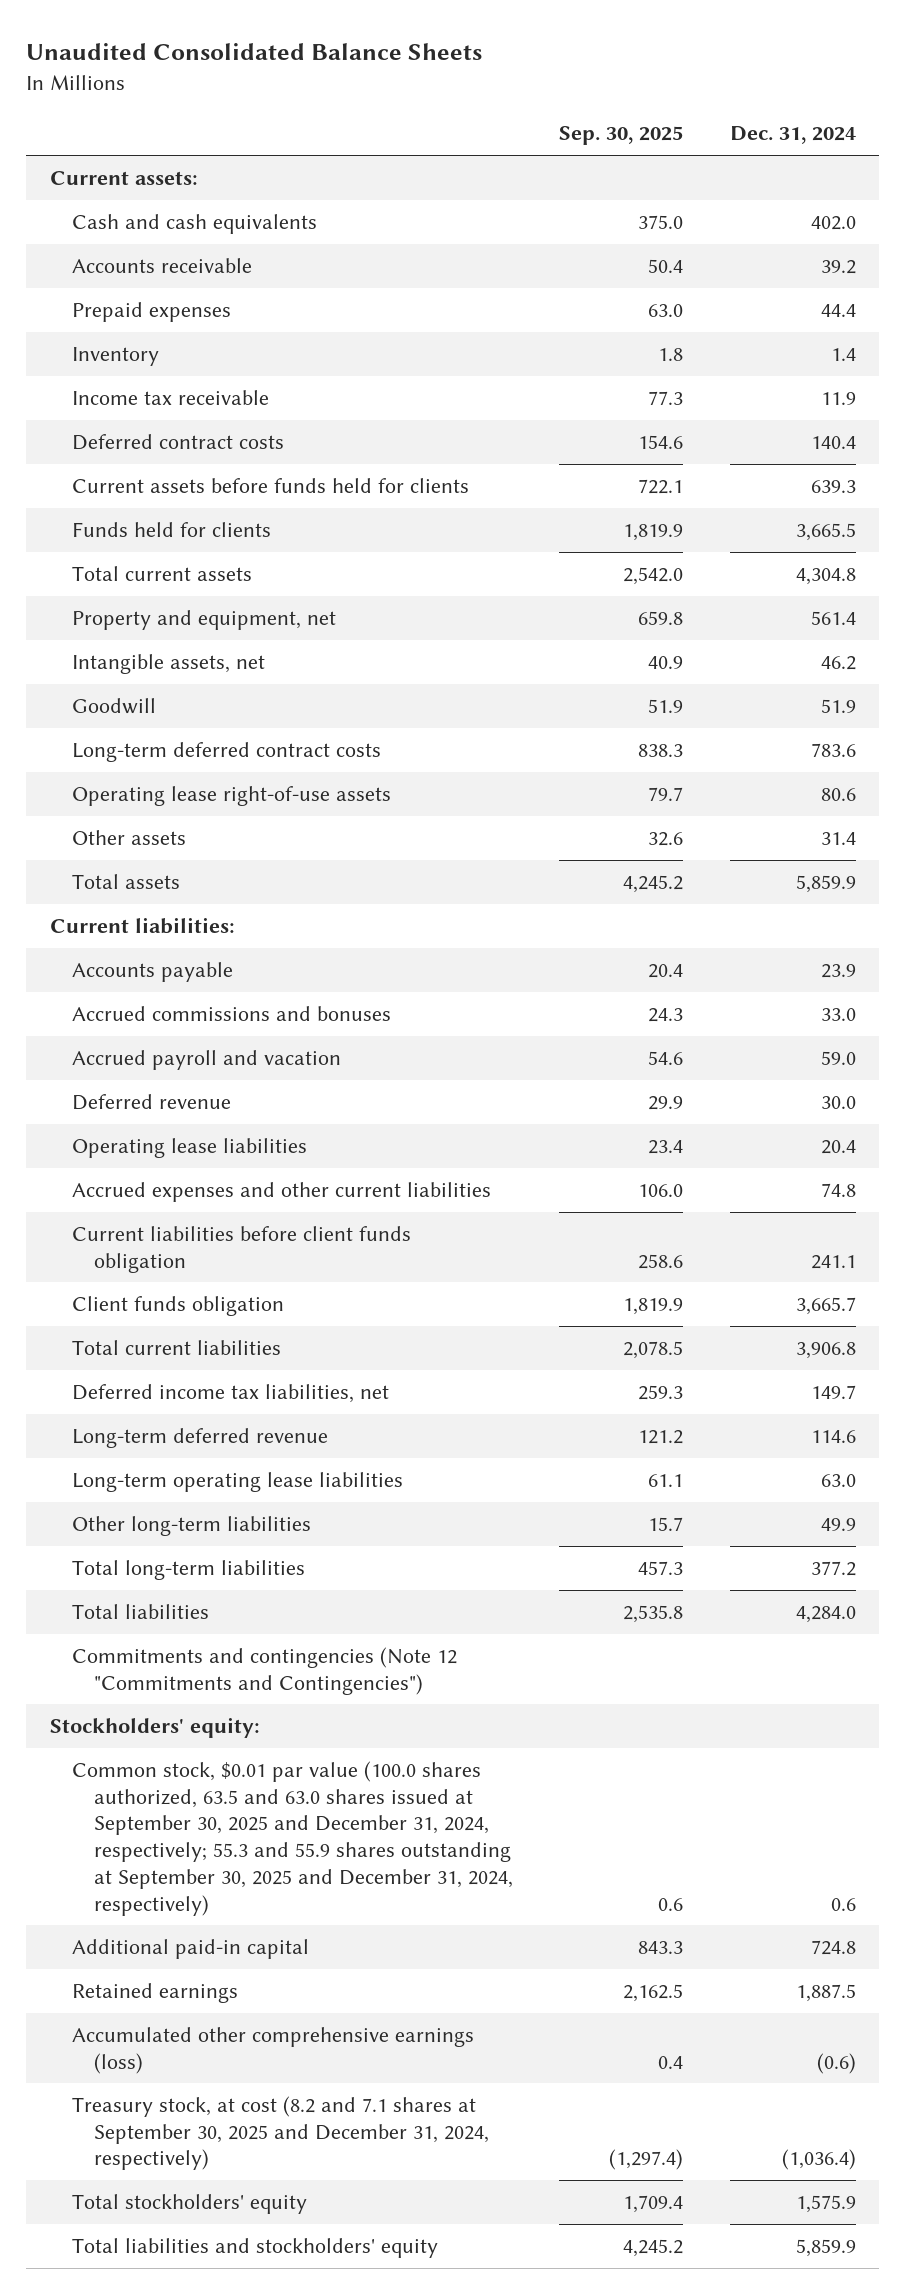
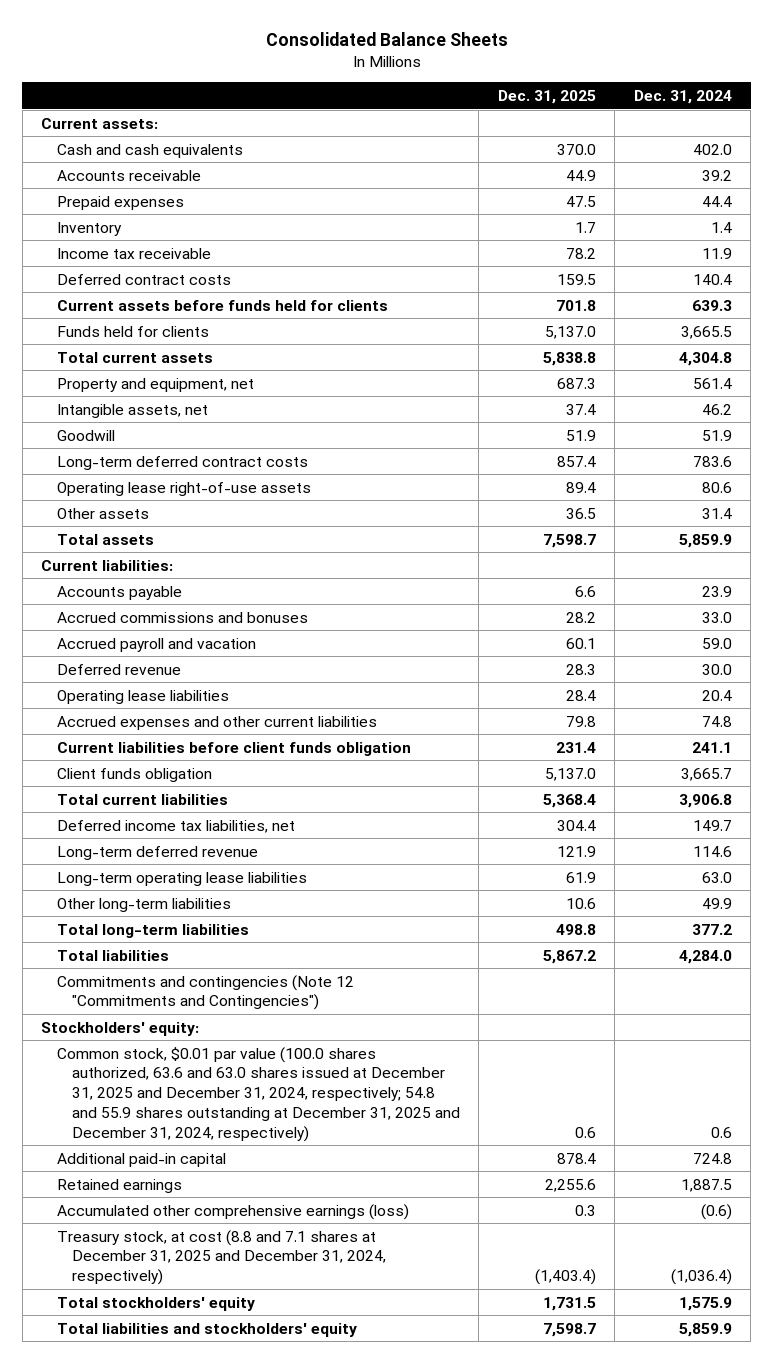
[26,43,483,61] Unaudited Consolidated Balance Sheets -> [265,32,508,47] Consolidated Balance Sheets
[559,126,684,146] Sep. 30, 2025 -> none
none -> [497,90,596,105] Dec. 31, 2025
[71,1760,513,1916] Common stock, $0.01 par value (100.0 shares authorized, 63.5 and 63.0 shares issued at September 30, 2025 and December 31, 2024, respectively; 55.3 and 55.9 shares outstanding at September 30, 2025 and December 31, 2024, respectively) -> [56,1046,460,1142] Common stock, $0.01 par value (100.0 shares authorized, 63.6 and 63.0 shares issued at December 31, 2025 and December 31, 2024, respectively; 54.8 and 55.9 shares outstanding at December 31, 2025 and December 31, 2024, respectively)
[71,2095,489,2171] Treasury stock, at cost (8.2 and 7.1 shares at September 30, 2025 and December 31, 2024, respectively) -> [56,1229,386,1286] Treasury stock, at cost (8.8 and 7.1 shares at December 31, 2025 and December 31, 2024, respectively)

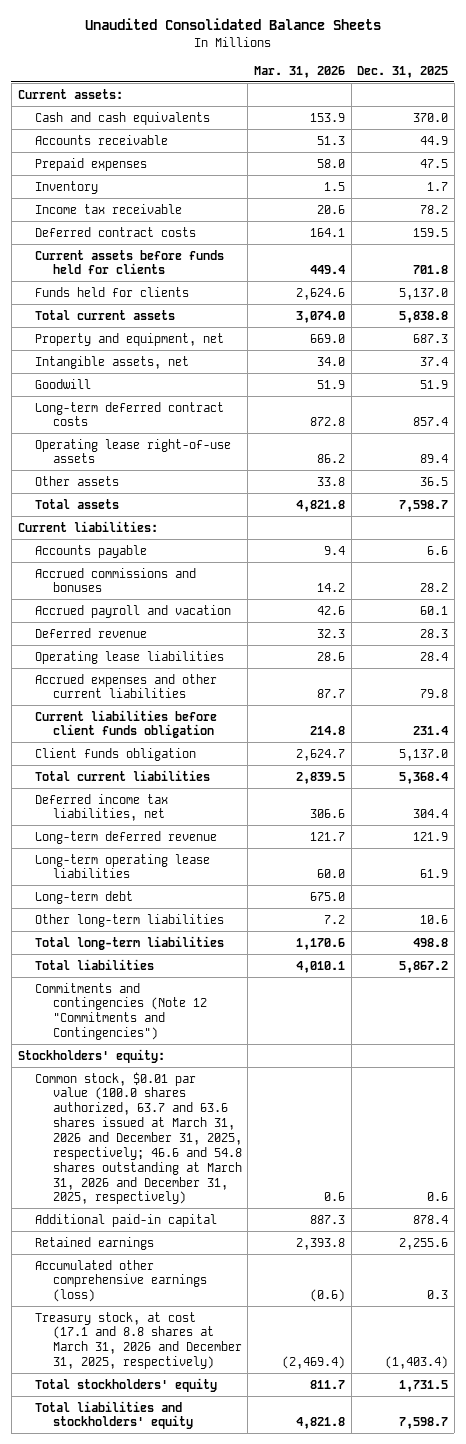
[265,32,508,47] Consolidated Balance Sheets -> [84,18,381,31] Unaudited Consolidated Balance Sheets
[633,90,732,105] Dec. 31, 2024 -> none
none -> [254,65,346,78] Mar. 31, 2026
none -> [35,890,134,904] Long-term debt
[56,1046,460,1142] Common stock, $0.01 par value (100.0 shares authorized, 63.6 and 63.0 shares issued at December 31, 2025 and December 31, 2024, respectively; 54.8 and 55.9 shares outstanding at December 31, 2025 and December 31, 2024, respectively) -> [35,1071,242,1205] Common stock, $0.01 par value (100.0 shares authorized, 63.7 and 63.6 shares issued at March 31, 2026 and December 31, 2025, respectively; 46.6 and 54.8 shares outstanding at March 31, 2026 and December 31, 2025, respectively)
[56,1229,386,1286] Treasury stock, at cost (8.8 and 7.1 shares at December 31, 2025 and December 31, 2024, respectively) -> [35,1311,242,1370] Treasury stock, at cost (17.1 and 8.8 shares at March 31, 2026 and December 31, 2025, respectively)

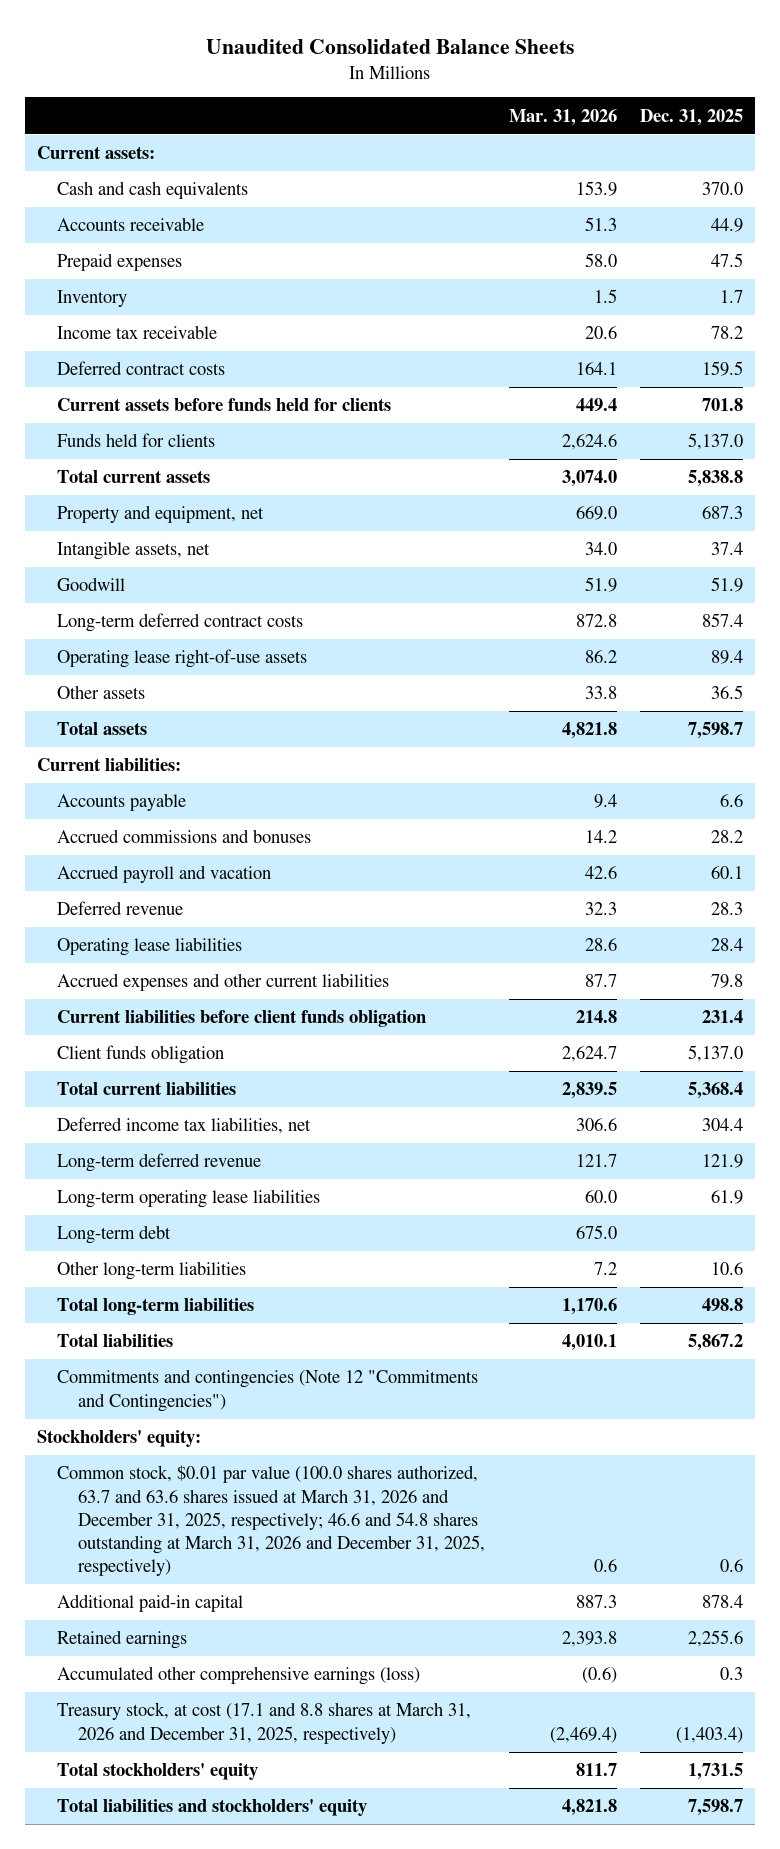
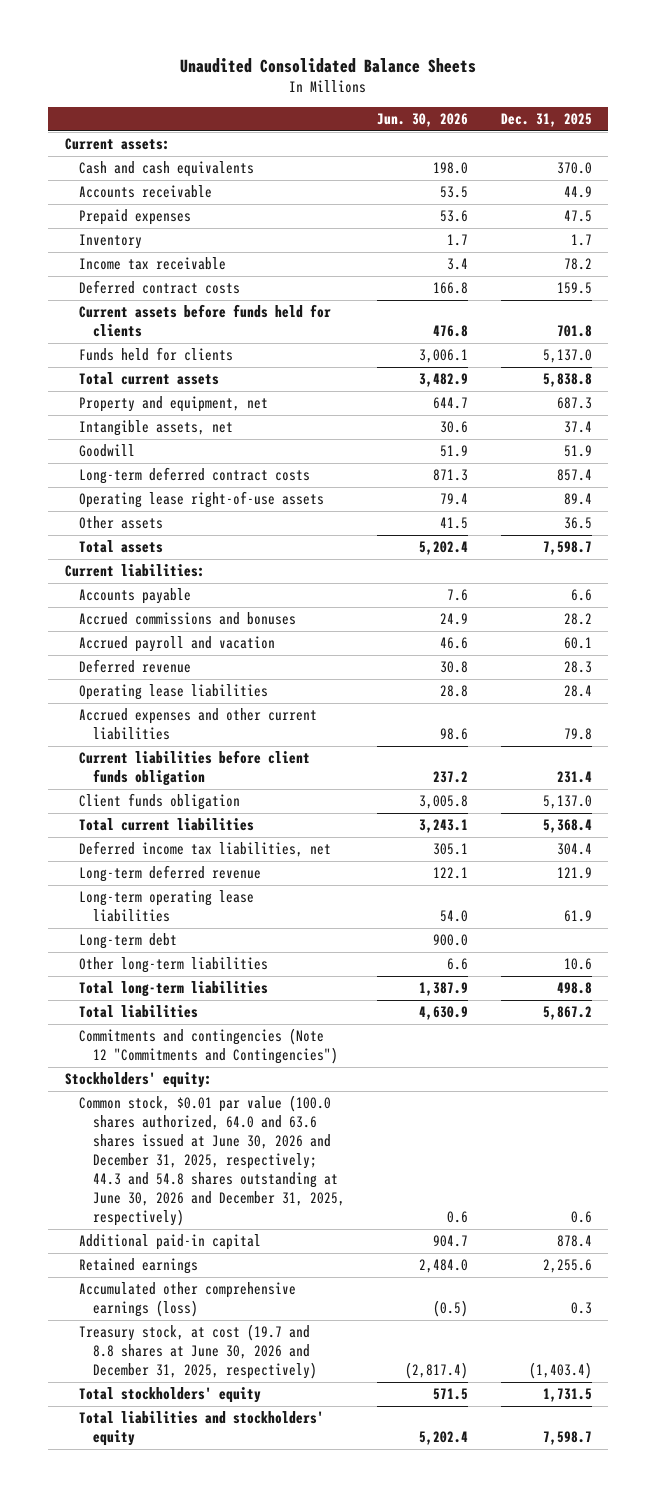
[508,108,617,126] Mar. 31, 2026 -> none
none -> [377,113,469,128] Jun. 30, 2026
[57,1465,485,1577] Common stock, $0.01 par value (100.0 shares authorized, 63.7 and 63.6 shares issued at March 31, 2026 and December 31, 2025, respectively; 46.6 and 54.8 shares outstanding at March 31, 2026 and December 31, 2025, respectively) -> [78,1095,345,1227] Common stock, $0.01 par value (100.0 shares authorized, 64.0 and 63.6 shares issued at June 30, 2026 and December 31, 2025, respectively; 44.3 and 54.8 shares outstanding at June 30, 2026 and December 31, 2025, respectively)
[57,1702,472,1744] Treasury stock, at cost (17.1 and 8.8 shares at March 31, 2026 and December 31, 2025, respectively) -> [78,1324,317,1380] Treasury stock, at cost (19.7 and 8.8 shares at June 30, 2026 and December 31, 2025, respectively)

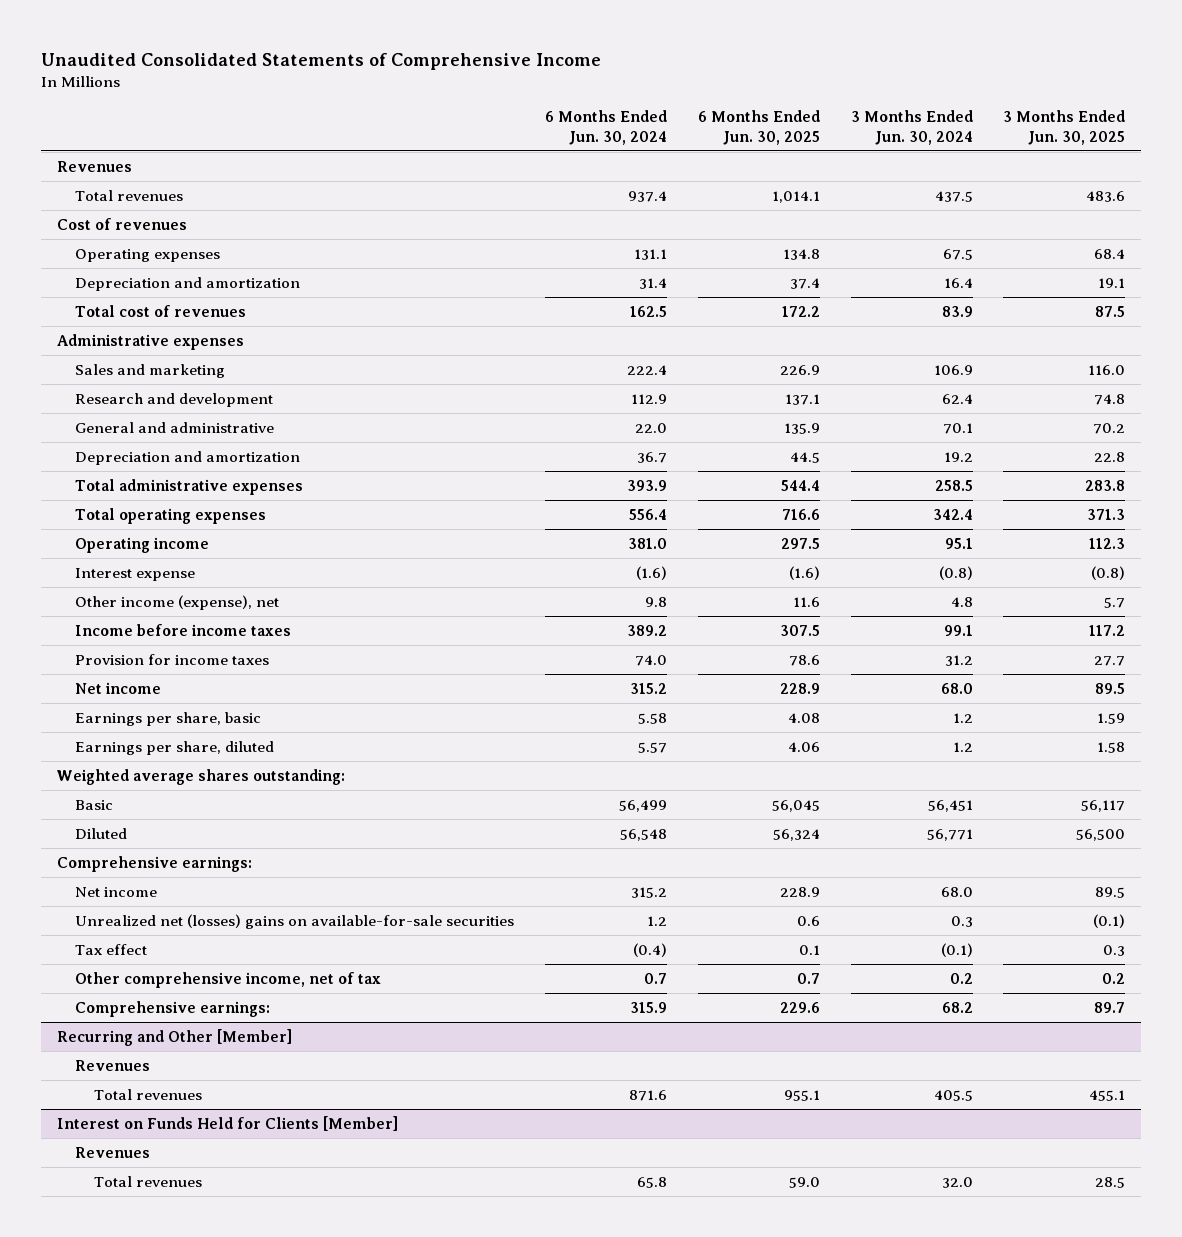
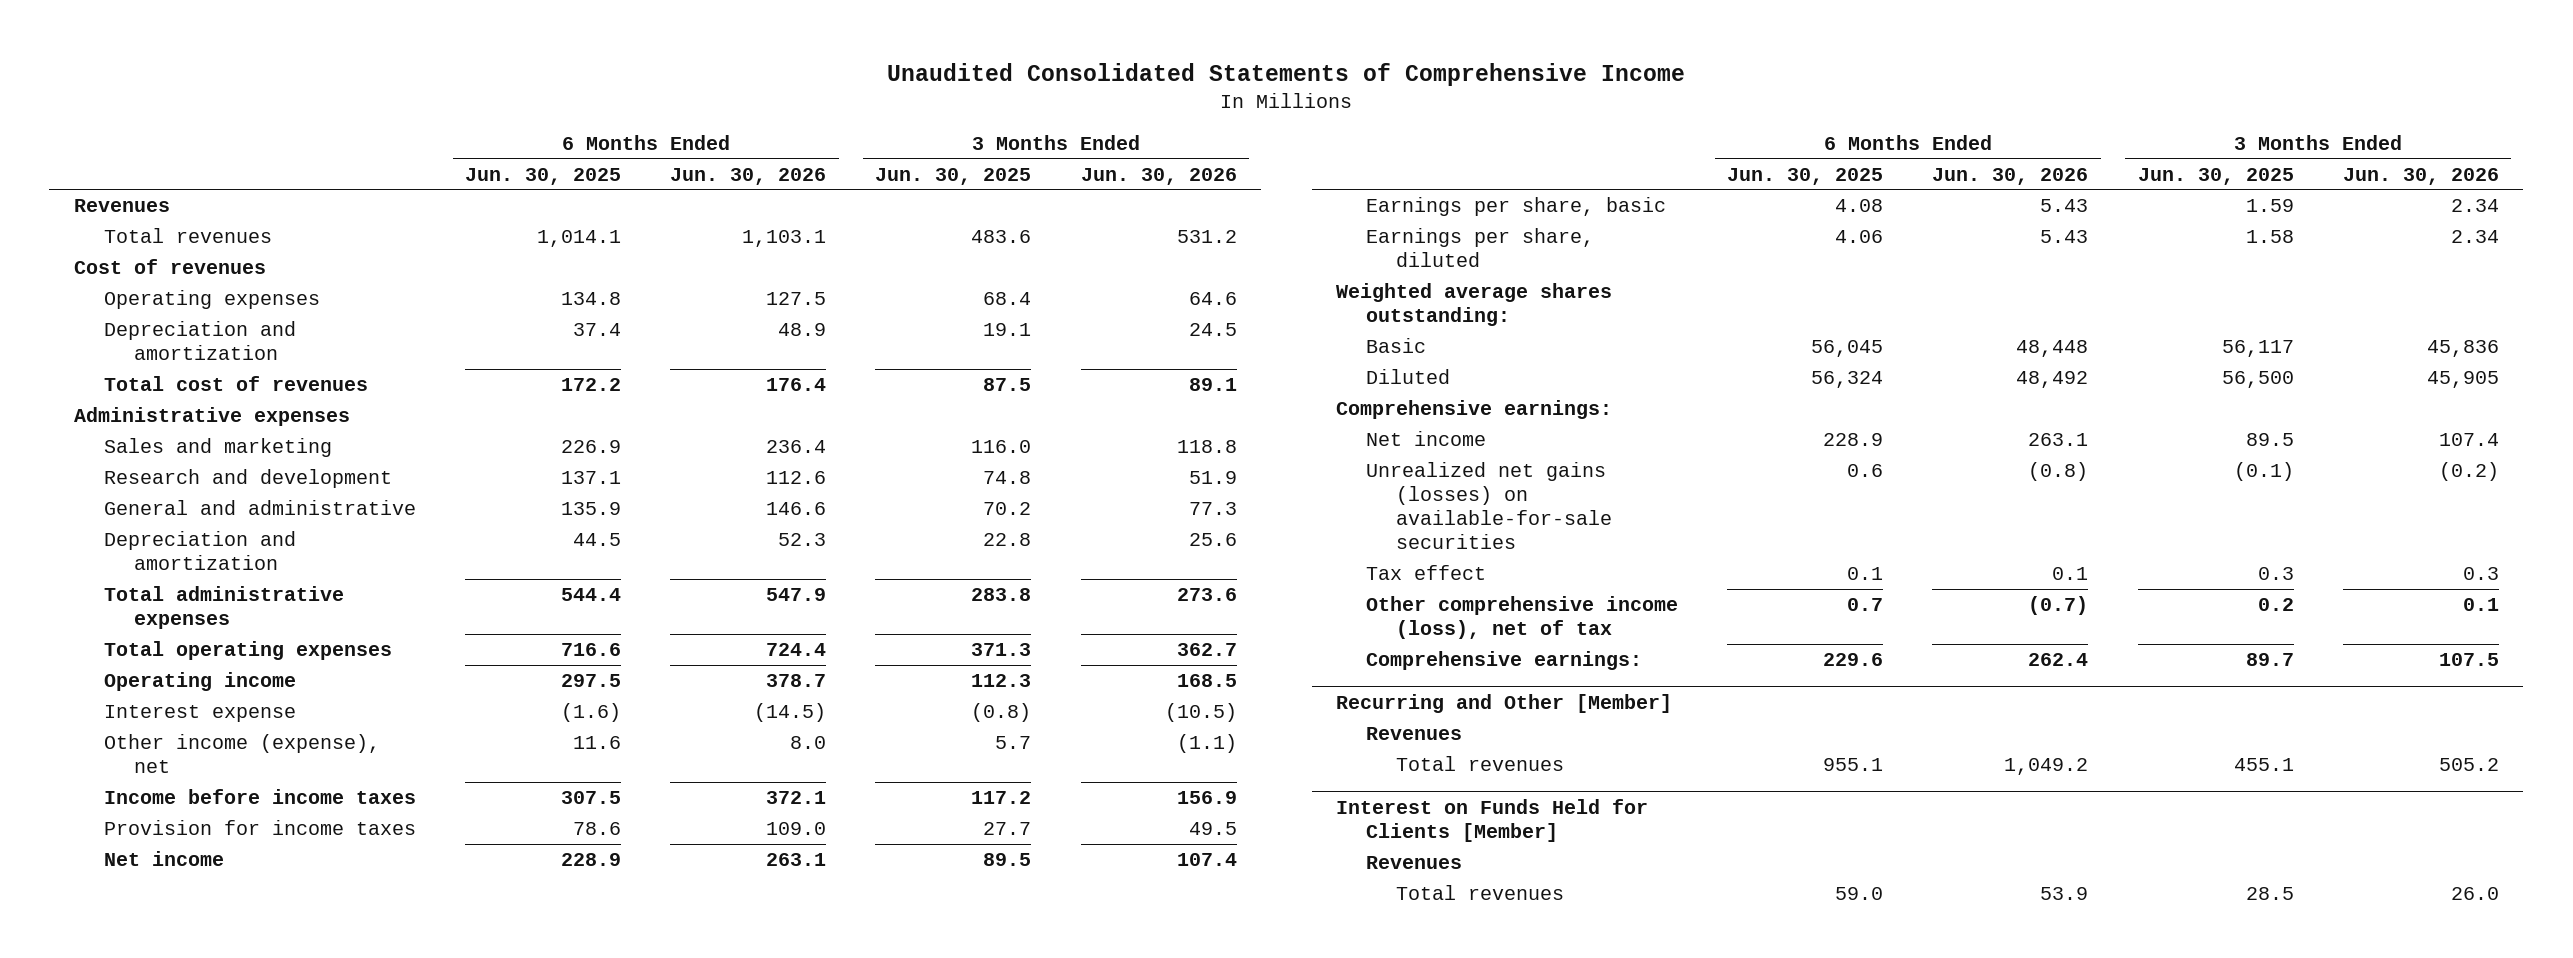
[544,110,667,145] 6 Months Ended Jun. 30, 2024 -> none
[850,110,973,145] 3 Months Ended Jun. 30, 2024 -> none
none -> [670,167,827,185] Jun. 30, 2026
none -> [1080,167,1237,185] Jun. 30, 2026
[75,914,515,930] Unrealized net (losses) gains on available-for-sale securities -> [1366,462,1612,549] Unrealized net gains (losses) on available-for-sale securities
[75,972,382,989] Other comprehensive income, net of tax -> [1366,596,1679,639] Other comprehensive income (loss), net of tax

